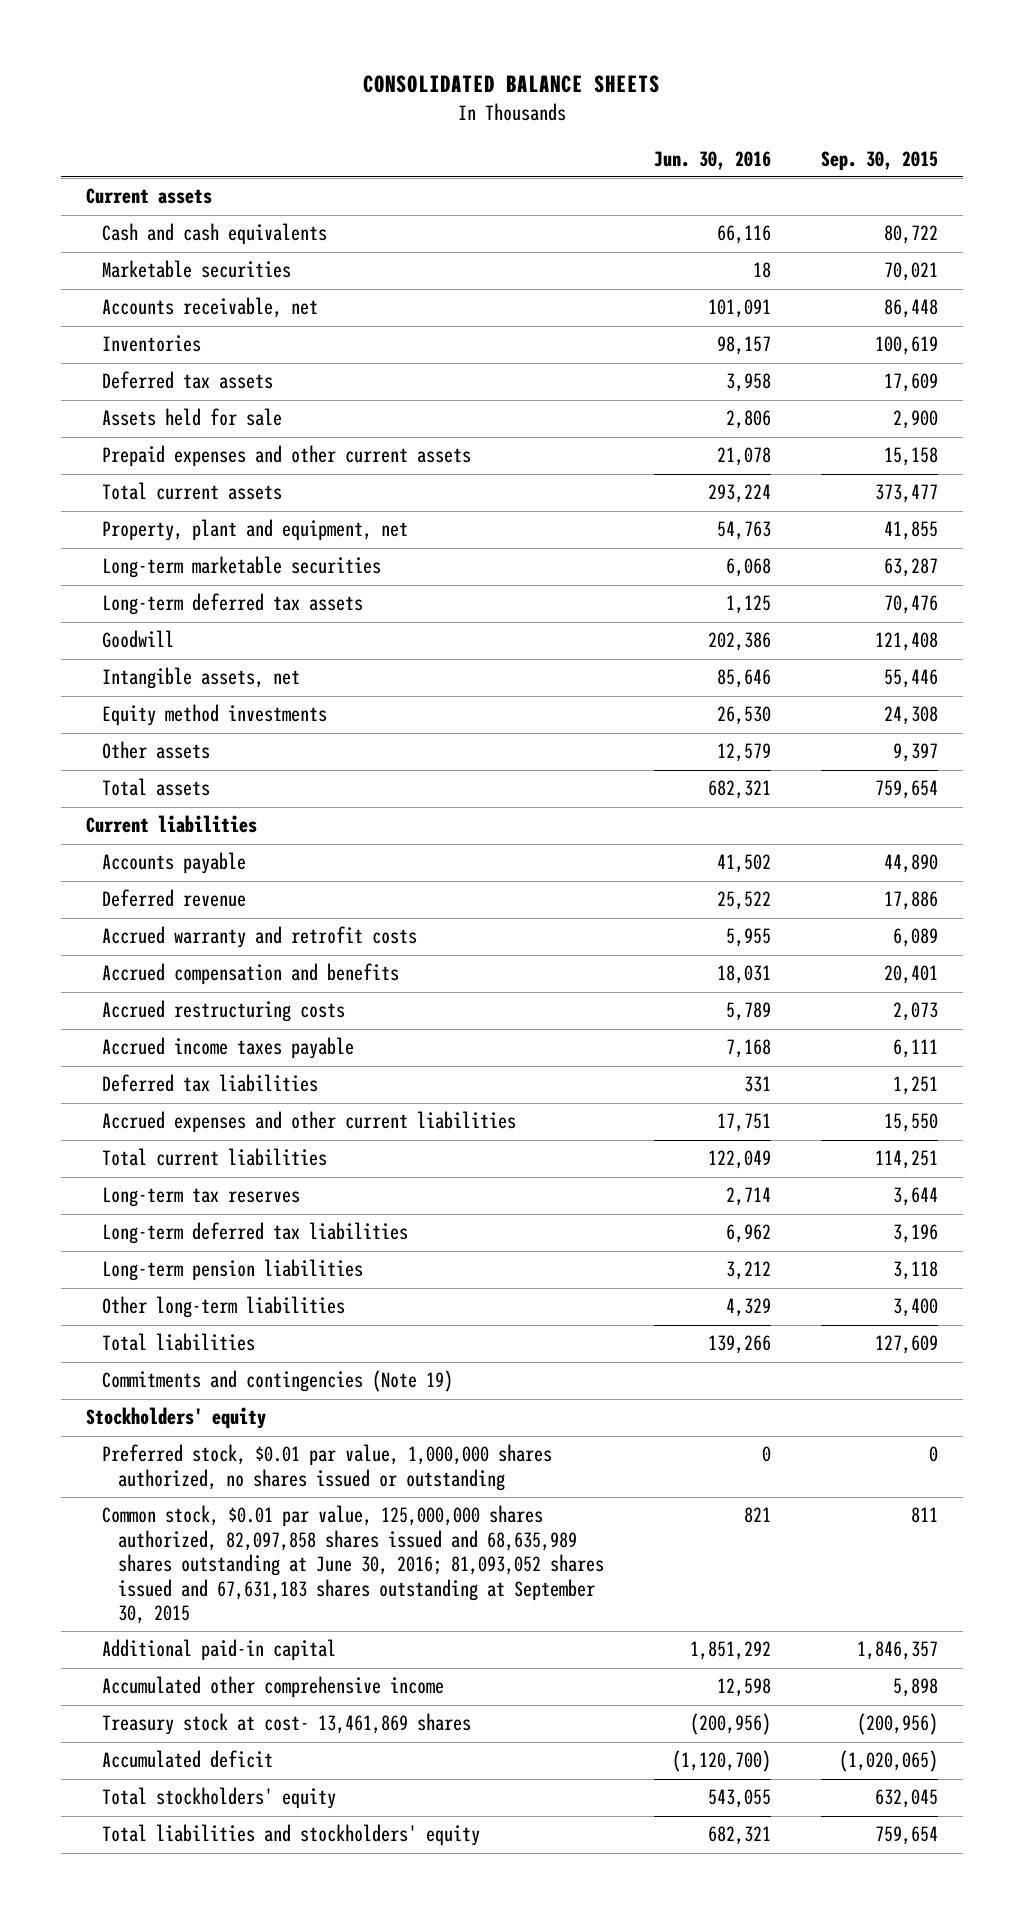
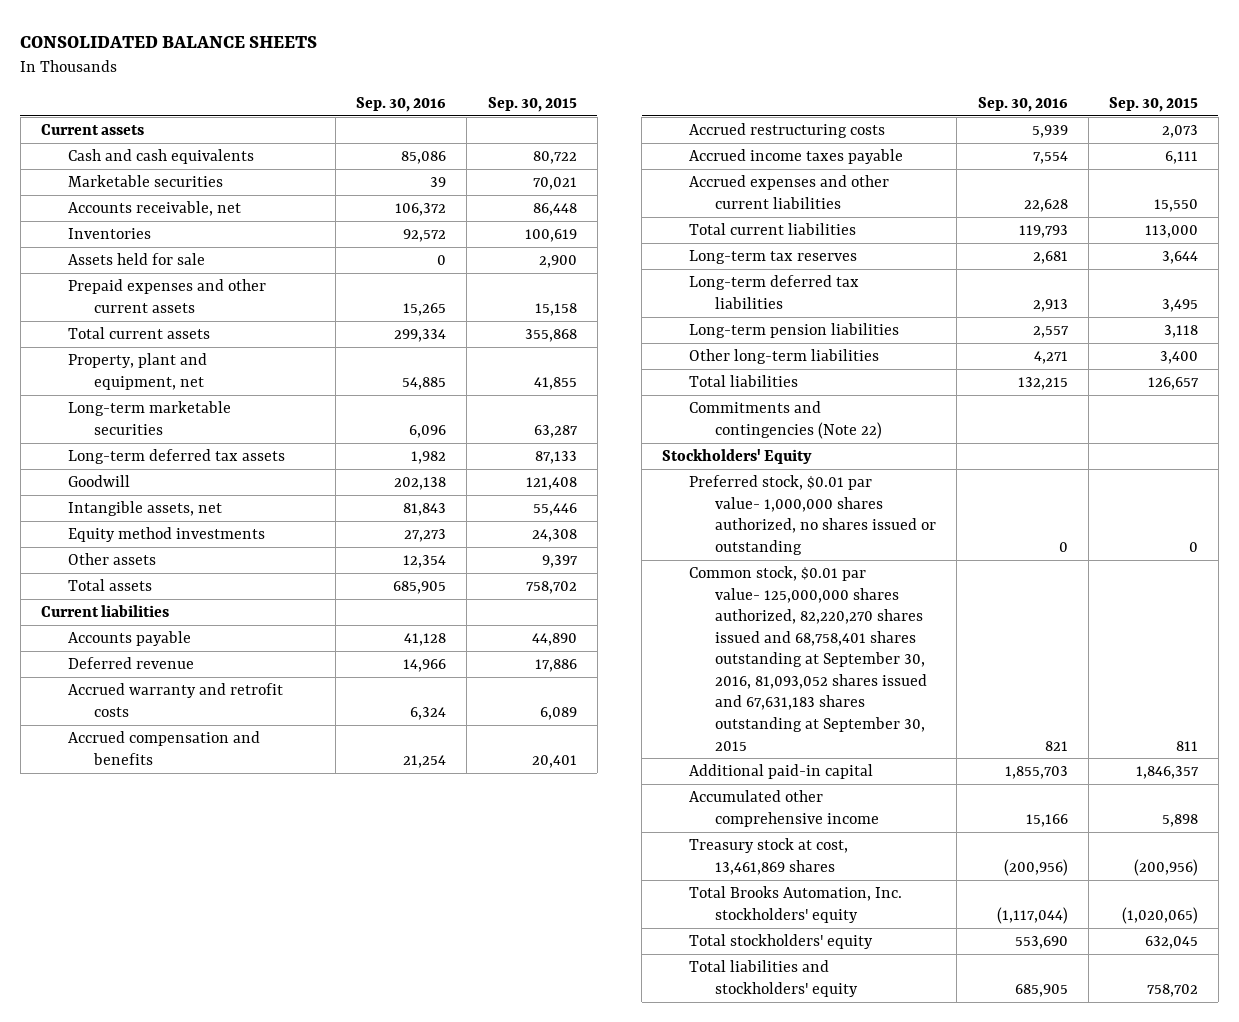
[653,150,771,170] Jun. 30, 2016 -> none
none -> [356,97,447,113] Sep. 30, 2016
[101,371,273,390] Deferred tax assets -> none
[874,484,938,504] 373,477 -> [524,329,577,343] 355,868
[883,595,938,615] 70,476 -> [534,451,577,465] 87,133
[874,780,938,800] 759,654 -> [525,581,577,595] 758,702
[101,1074,318,1093] Deferred tax liabilities -> none
[874,1150,938,1170] 114,251 -> [1144,225,1198,239] 113,000
[892,1224,938,1244] 3,196 -> [1161,298,1198,312] 3,495
[874,1335,938,1355] 127,609 -> [1147,377,1199,391] 126,657
[101,1370,453,1393] Commitments and contingencies (Note 19) -> [688,401,883,439] Commitments and contingencies (Note 22)
[85,1407,266,1430] Stockholders' equity -> [662,449,813,465] Stockholders' Equity
[101,1444,552,1491] Preferred stock, $0.01 par value, 1,000,000 shares authorized, no shares issued or outstanding -> [688,475,937,555] Preferred stock, $0.01 par value- 1,000,000 shares authorized, no shares issued or outstanding
[101,1505,604,1625] Common stock, $0.01 par value, 125,000,000 shares authorized, 82,097,858 shares issued and 68,635,989 shares outstanding at June 30, 2016; 81,093,052 shares issued and 67,631,183 shares outstanding at September 30, 2015 -> [688,566,928,751] Common stock, $0.01 par value- 125,000,000 shares authorized, 82,220,270 shares issued and 68,758,401 shares outstanding at September 30, 2016, 81,093,052 shares issued and 67,631,183 shares outstanding at September 30, 2015
[101,1713,471,1736] Treasury stock at cost- 13,461,869 shares -> [688,838,848,875] Treasury stock at cost, 13,461,869 shares
[101,1750,273,1769] Accumulated deficit -> [688,886,902,923] Total Brooks Automation, Inc. stockholders' equity
[874,1826,938,1846] 759,654 -> [1146,983,1198,997] 758,702

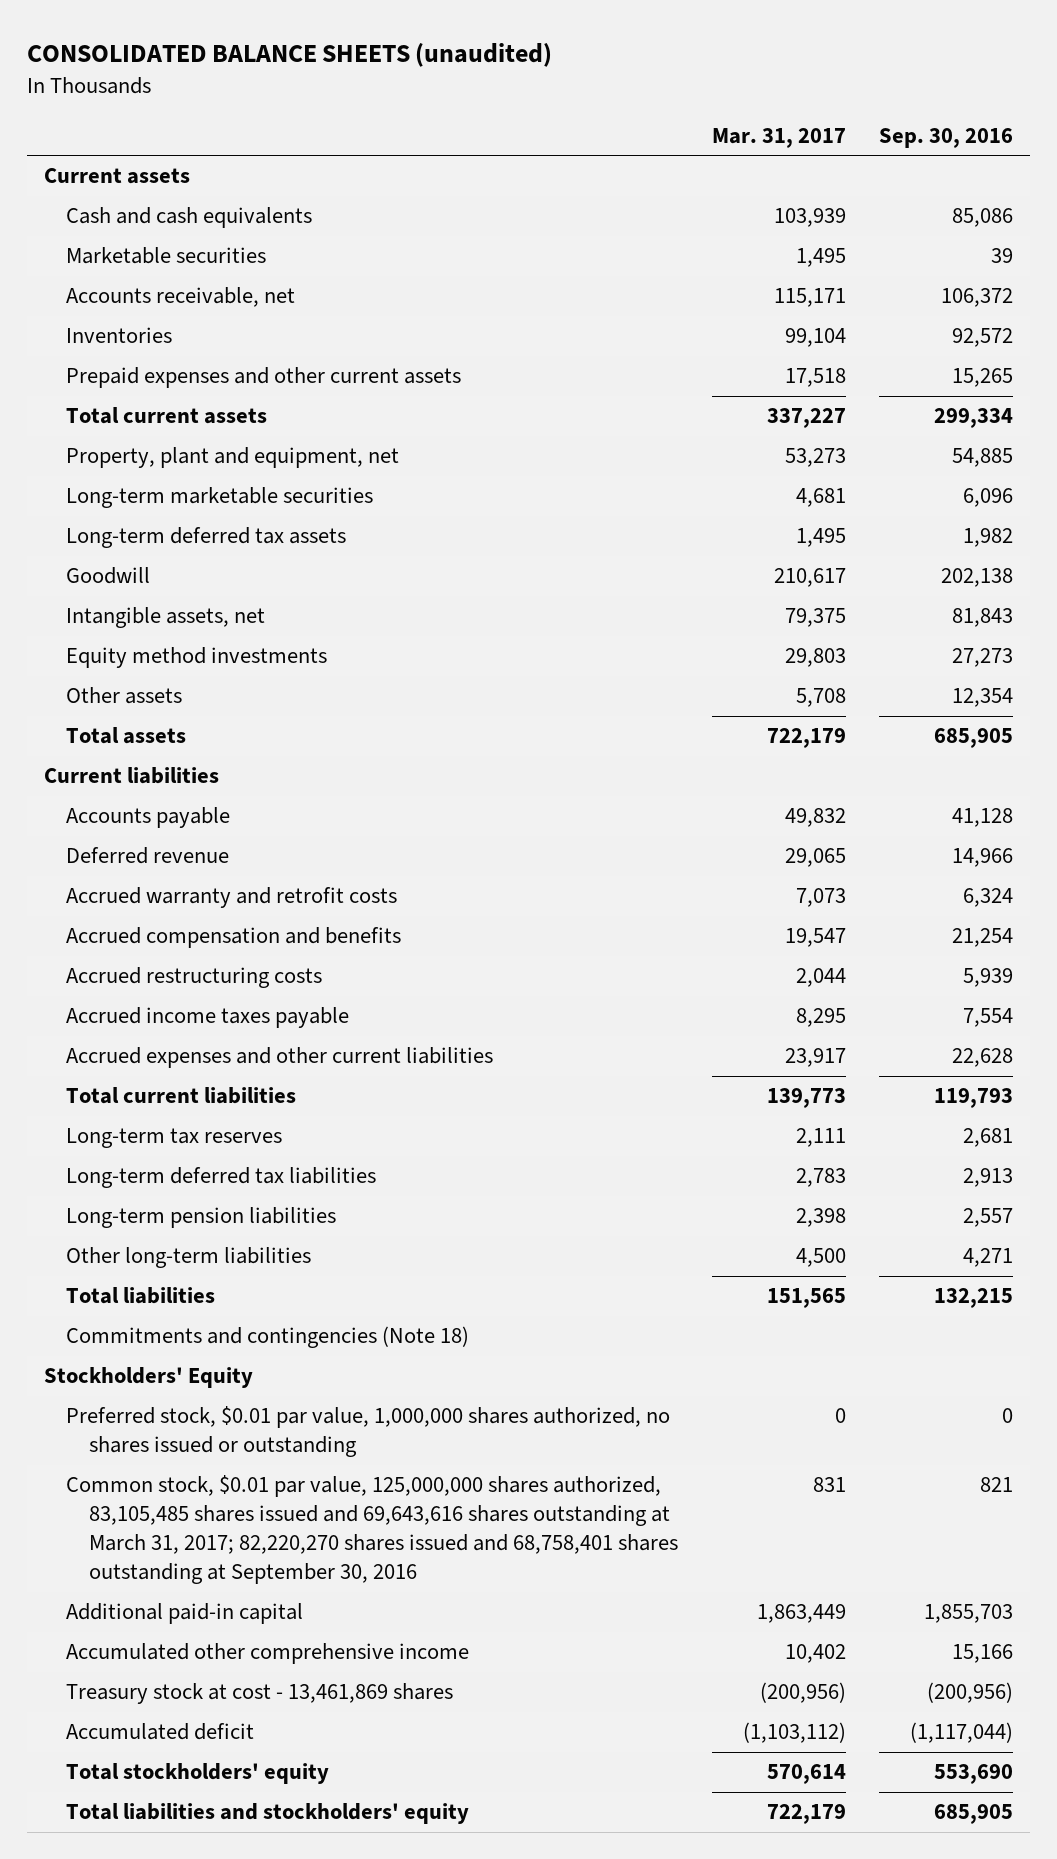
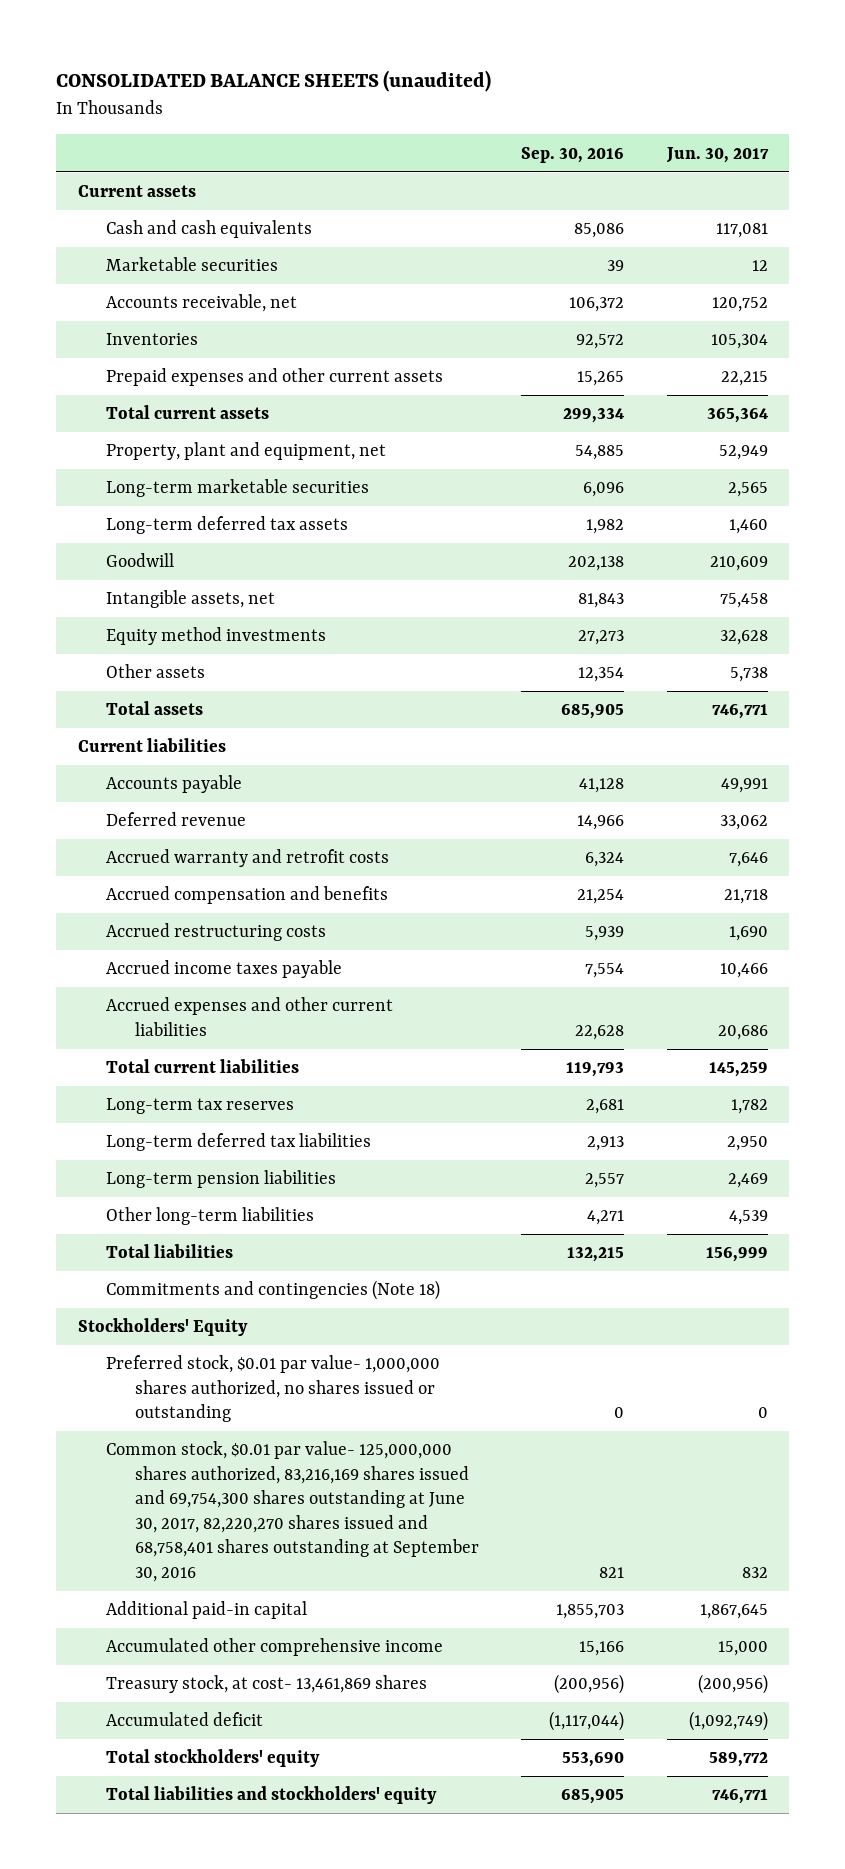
[711,127,846,148] Mar. 31, 2017 -> none
none -> [665,146,769,163] Jun. 30, 2017
[66,1406,671,1458] Preferred stock, $0.01 par value, 1,000,000 shares authorized, no shares issued or outstanding -> [106,1355,441,1423] Preferred stock, $0.01 par value- 1,000,000 shares authorized, no shares issued or outstanding
[66,1475,678,1585] Common stock, $0.01 par value, 125,000,000 shares authorized, 83,105,485 shares issued and 69,643,616 shares outstanding at March 31, 2017; 82,220,270 shares issued and 68,758,401 shares outstanding at September 30, 2016 -> [106,1441,479,1583] Common stock, $0.01 par value- 125,000,000 shares authorized, 83,216,169 shares issued and 69,754,300 shares outstanding at June 30, 2017, 82,220,270 shares issued and 68,758,401 shares outstanding at September 30, 2016
[66,1683,454,1705] Treasury stock at cost - 13,461,869 shares -> [106,1675,428,1694] Treasury stock, at cost- 13,461,869 shares

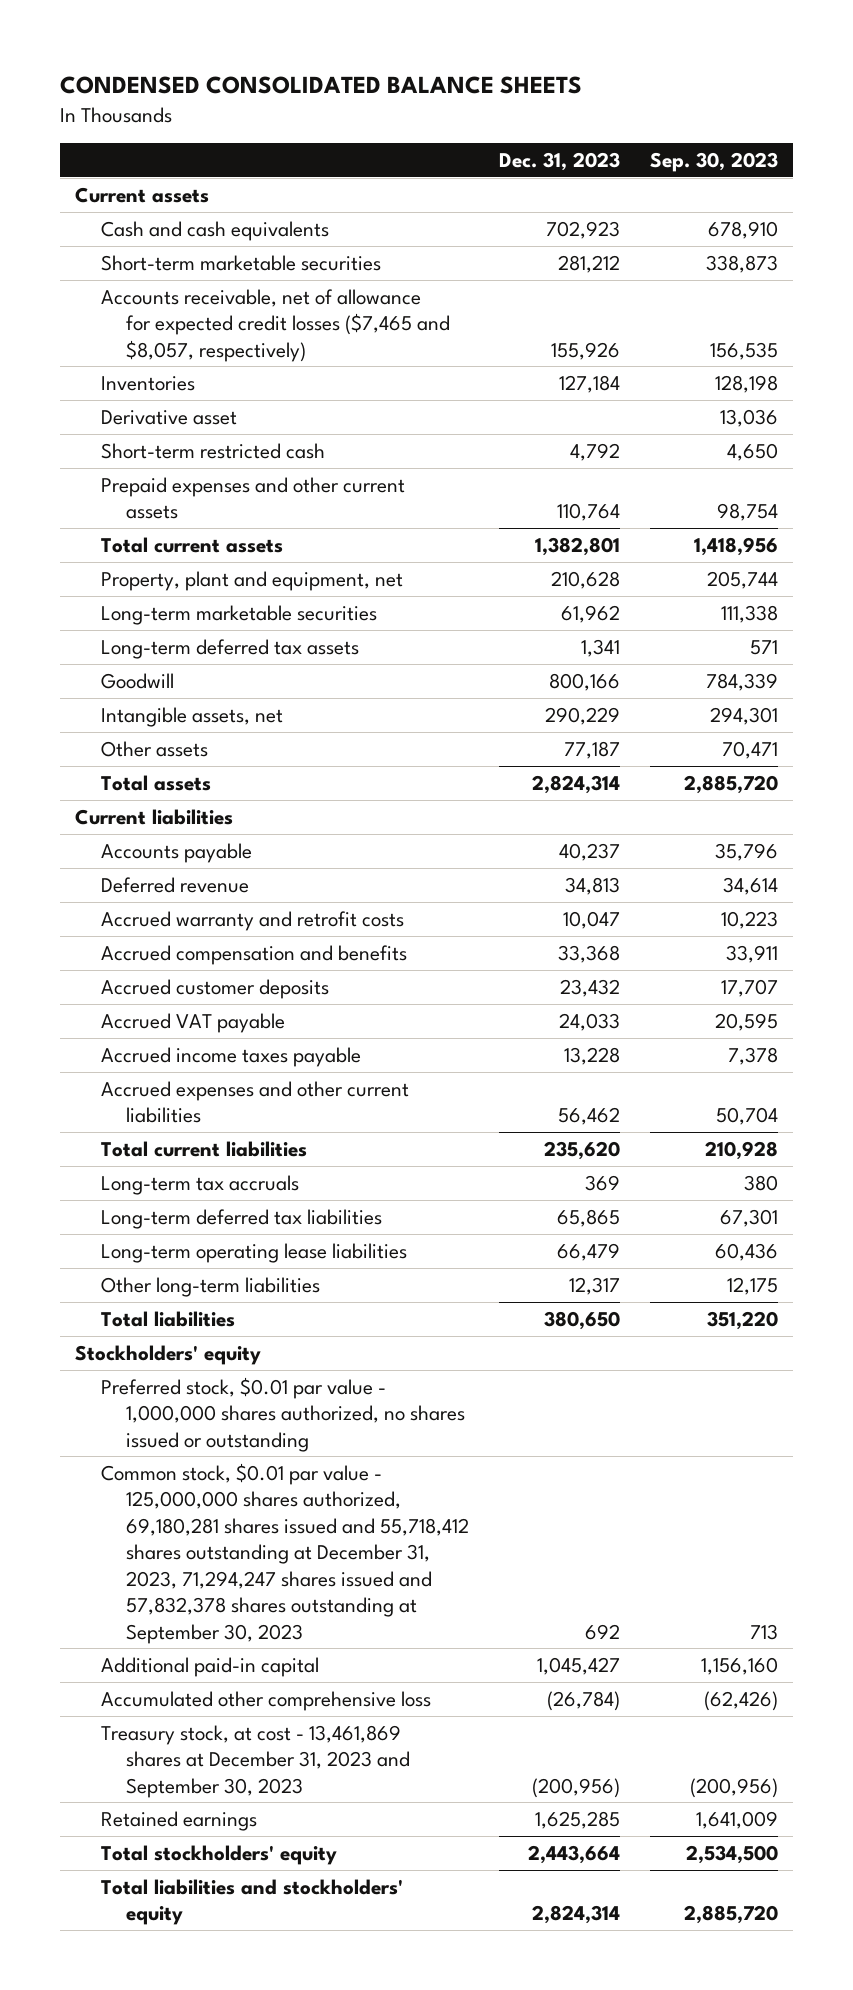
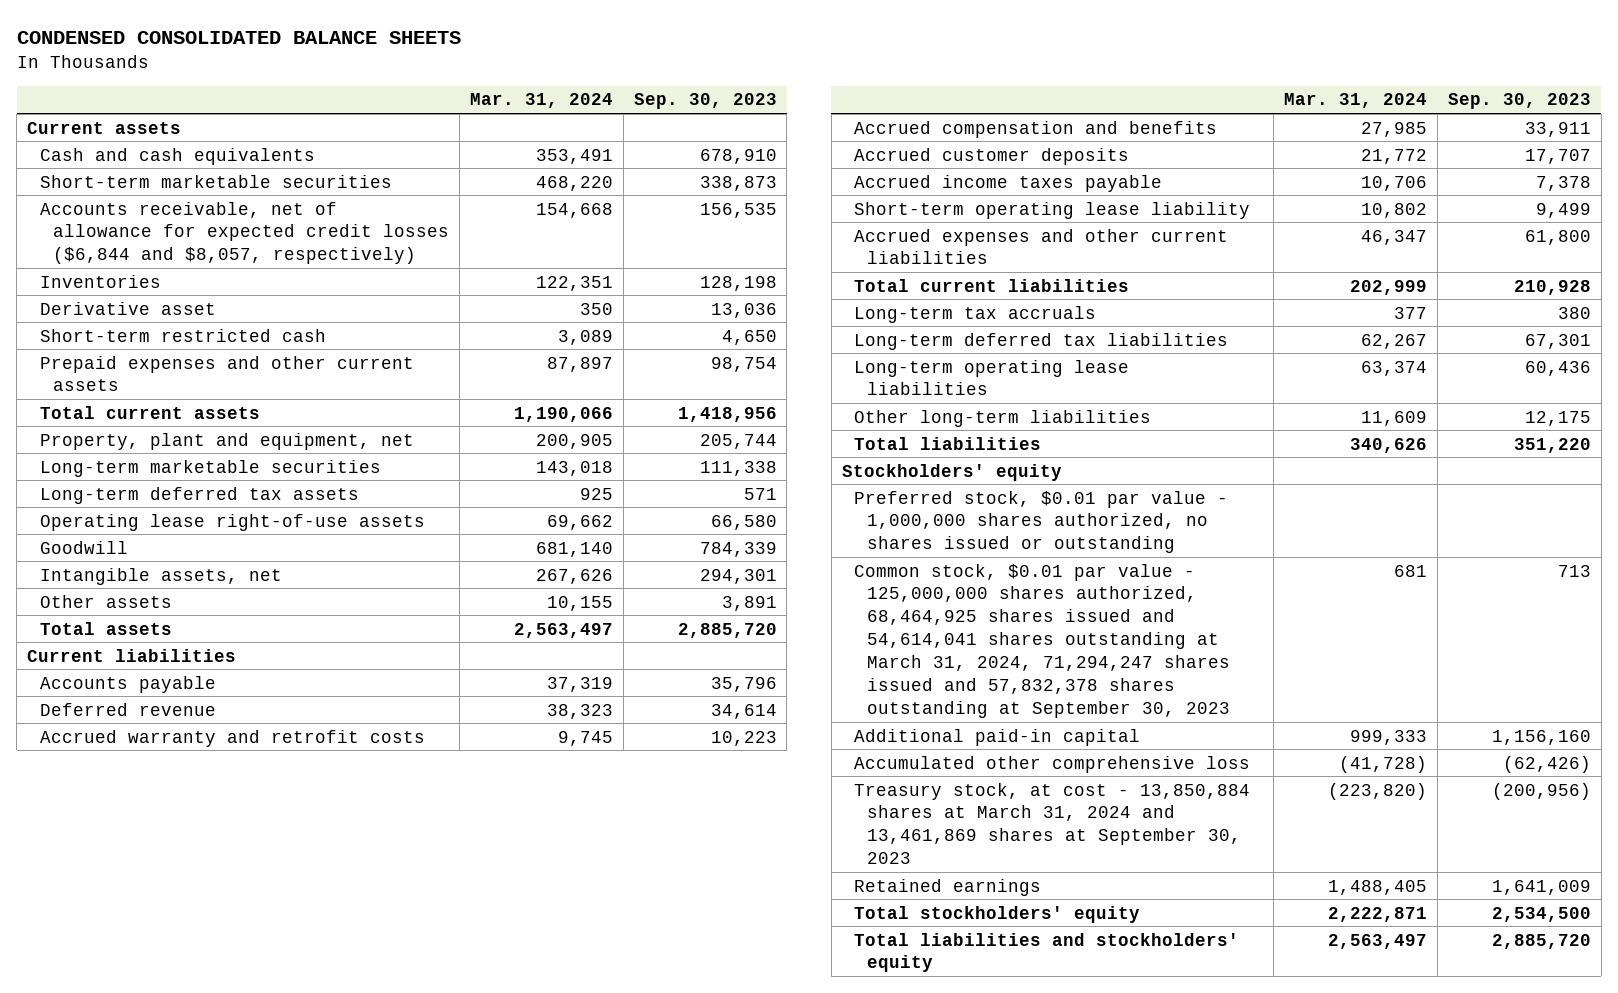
[498,151,620,171] Dec. 31, 2023 -> none
none -> [469,93,613,109] Mar. 31, 2024
[100,288,450,362] Accounts receivable, net of allowance for expected credit losses ($7,465 and $8,057, respectively) -> [40,201,449,265] Accounts receivable, net of allowance for expected credit losses ($6,844 and $8,057, respectively)
none -> [40,513,426,531] Operating lease right-of-use assets
[721,740,778,759] 70,471 -> [721,595,777,611] 3,891
[100,1012,285,1033] Accrued VAT payable -> none
none -> [854,201,1251,219] Short-term operating lease liability
[715,1107,778,1126] 50,704 -> [1524,229,1591,245] 61,800
[100,1462,469,1644] Common stock, $0.01 par value - 125,000,000 shares authorized, 69,180,281 shares issued and 55,718,412 shares outstanding at December 31, 2023, 71,294,247 shares issued and 57,832,378 shares outstanding at September 30, 2023 -> [854,563,1231,718] Common stock, $0.01 par value - 125,000,000 shares authorized, 68,464,925 shares issued and 54,614,041 shares outstanding at March 31, 2024, 71,294,247 shares issued and 57,832,378 shares outstanding at September 30, 2023
[100,1724,410,1798] Treasury stock, at cost - 13,461,869 shares at December 31, 2023 and September 30, 2023 -> [854,782,1251,865] Treasury stock, at cost - 13,850,884 shares at March 31, 2024 and 13,461,869 shares at September 30, 2023

